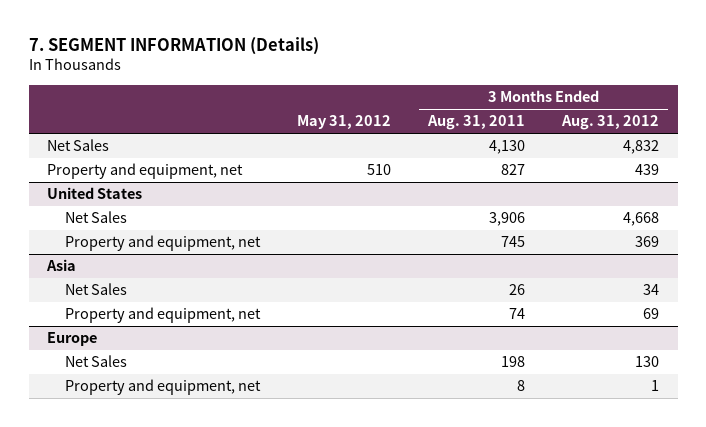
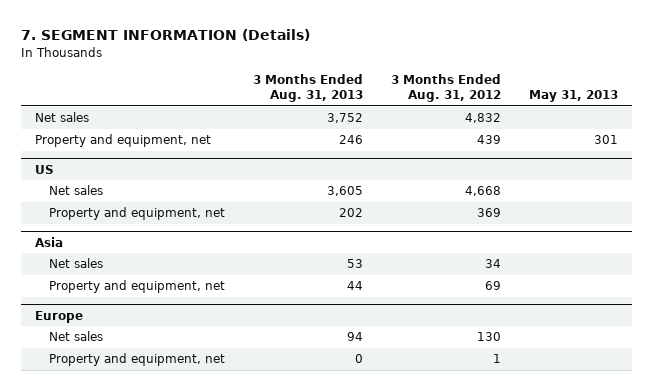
[296,115,391,130] May 31, 2012 -> none
[427,115,526,131] Aug. 31, 2011 -> none
none -> [252,73,363,103] 3 Months Ended Aug. 31, 2013
none -> [528,90,618,103] May 31, 2013
[47,139,110,152] Net Sales -> [35,112,90,123] Net sales
[47,187,143,200] United States -> none
none -> [35,164,55,174] US
[64,211,127,224] Net Sales -> [48,185,103,196] Net sales
[64,283,127,296] Net Sales -> [48,258,103,269] Net sales
[64,355,127,368] Net Sales -> [48,331,103,342] Net sales

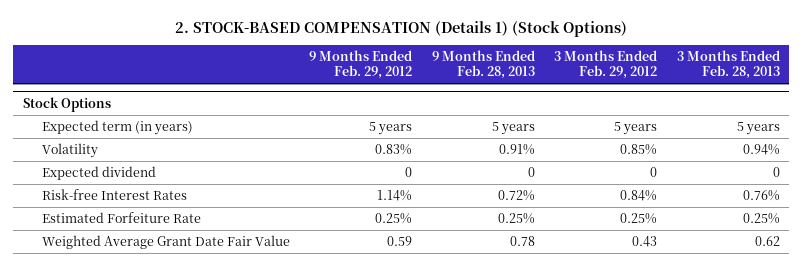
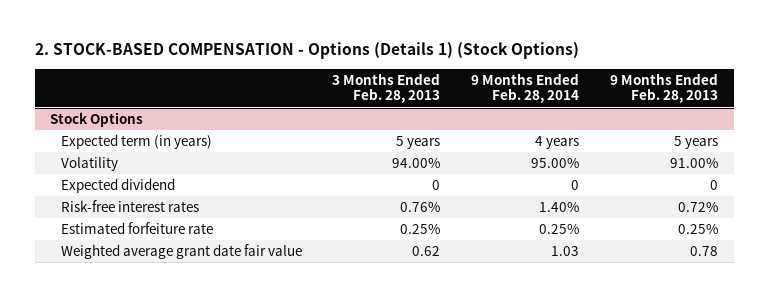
[175,20,628,37] 2. STOCK-BASED COMPENSATION (Details 1) (Stock Options) -> [34,42,579,60] 2. STOCK-BASED COMPENSATION - Options (Details 1) (Stock Options)
[309,50,413,80] 9 Months Ended Feb. 29, 2012 -> none
[554,50,658,80] 3 Months Ended Feb. 29, 2012 -> none
none -> [471,72,580,104] 9 Months Ended Feb. 28, 2014
[498,144,535,156] 0.91% -> [670,158,719,169] 91.00%
[742,144,780,156] 0.94% -> [392,158,441,169] 94.00%
[41,189,187,201] Risk-free Interest Rates -> [60,200,199,213] Risk-free interest rates
[41,212,201,224] Estimated Forfeiture Rate -> [60,222,213,235] Estimated forfeiture rate
[41,235,290,250] Weighted Average Grant Date Fair Value -> [60,244,302,260] Weighted average grant date fair value

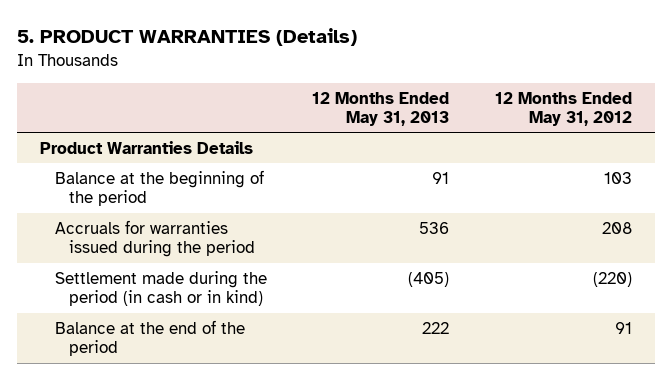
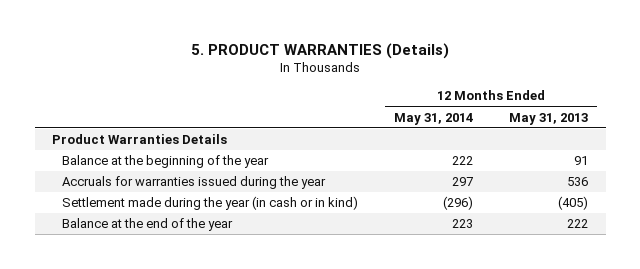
[494,91,632,127] 12 Months Ended May 31, 2012 -> none
none -> [394,112,474,125] May 31, 2014
[54,169,264,207] Balance at the beginning of the period -> [62,155,270,169] Balance at the beginning of the year
[54,219,256,258] Accruals for warranties issued during the period -> [62,176,327,190] Accruals for warranties issued during the year
[54,270,267,307] Settlement made during the period (in cash or in kind) -> [62,196,359,211] Settlement made during the year (in cash or in kind)
[54,319,245,357] Balance at the end of the period -> [62,218,234,232] Balance at the end of the year

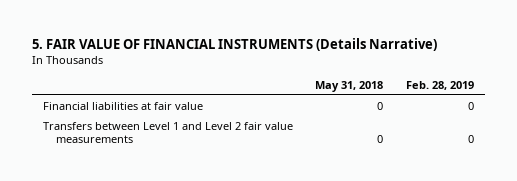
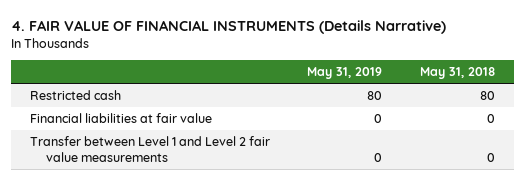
[31,37,437,51] 5. FAIR VALUE OF FINANCIAL INSTRUMENTS (Details Narrative) -> [10,19,446,34] 4. FAIR VALUE OF FINANCIAL INSTRUMENTS (Details Narrative)
[406,81,475,91] Feb. 28, 2019 -> none
none -> [307,67,383,80] May 31, 2019
none -> [29,89,121,100] Restricted cash
[42,121,293,144] Transfers between Level 1 and Level 2 fair value measurements -> [29,135,270,162] Transfer between Level 1 and Level 2 fair value measurements

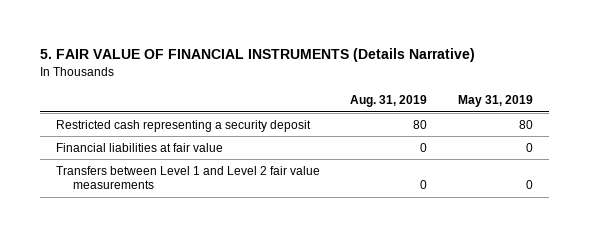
[10,19,446,34] 4. FAIR VALUE OF FINANCIAL INSTRUMENTS (Details Narrative) -> [40,48,476,63] 5. FAIR VALUE OF FINANCIAL INSTRUMENTS (Details Narrative)
[419,67,495,80] May 31, 2018 -> none
none -> [350,95,428,108] Aug. 31, 2019
[29,89,121,100] Restricted cash -> [55,119,311,132] Restricted cash representing a security deposit
[29,135,270,162] Transfer between Level 1 and Level 2 fair value measurements -> [55,165,320,190] Transfers between Level 1 and Level 2 fair value measurements

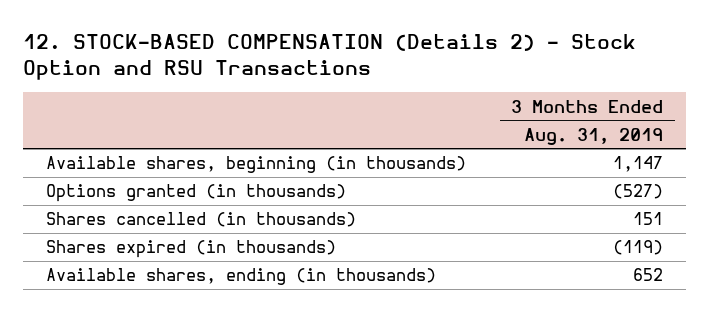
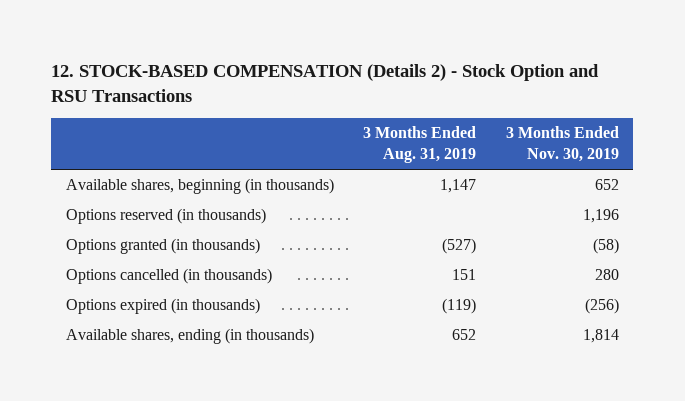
none -> [505,126,619,163] 3 Months Ended Nov. 30, 2019
none -> [66,208,267,225] Options reserved (in thousands)
[46,212,357,228] Shares cancelled (in thousands) -> [66,268,273,285] Options cancelled (in thousands)
[46,240,337,259] Shares expired (in thousands) -> [66,298,261,315] Options expired (in thousands)

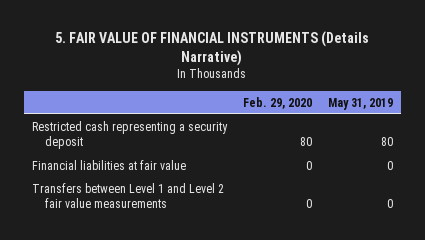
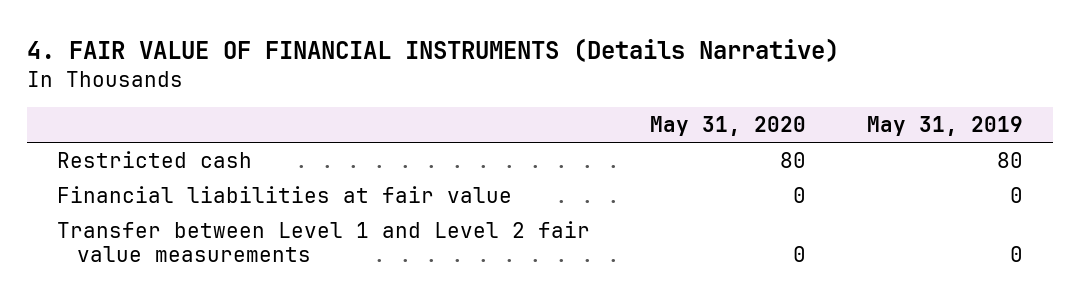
[55,30,370,66] 5. FAIR VALUE OF FINANCIAL INSTRUMENTS (Details Narrative) -> [27,38,840,63] 4. FAIR VALUE OF FINANCIAL INSTRUMENTS (Details Narrative)
[242,96,312,109] Feb. 29, 2020 -> none
none -> [650,116,807,137] May 31, 2020
[31,121,228,150] Restricted cash representing a security deposit -> [57,151,253,169] Restricted cash
[31,183,224,209] Transfers between Level 1 and Level 2 fair value measurements -> [57,221,591,262] Transfer between Level 1 and Level 2 fair value measurements

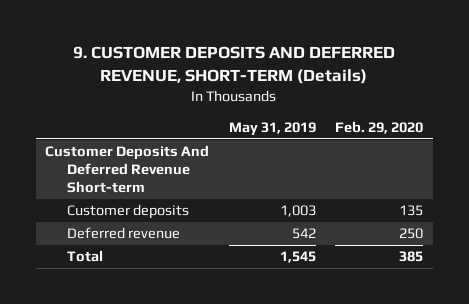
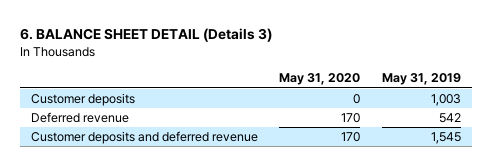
[73,46,396,85] 9. CUSTOMER DEPOSITS AND DEFERRED REVENUE, SHORT-TERM (Details) -> [20,28,273,43] 6. BALANCE SHEET DETAIL (Details 3)
[335,120,424,134] Feb. 29, 2020 -> none
none -> [279,73,361,86] May 31, 2020
[45,145,210,193] Customer Deposits And Deferred Revenue Short-term -> none
[66,250,103,263] Total -> [30,130,258,144] Customer deposits and deferred revenue

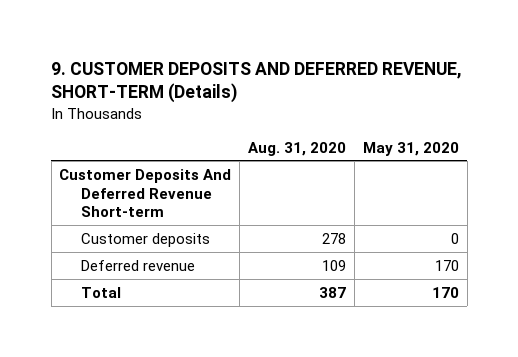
[20,28,273,43] 6. BALANCE SHEET DETAIL (Details 3) -> [51,61,462,104] 9. CUSTOMER DEPOSITS AND DEFERRED REVENUE, SHORT-TERM (Details)
[381,73,461,86] May 31, 2019 -> none
none -> [248,141,347,156] Aug. 31, 2020
none -> [59,168,232,218] Customer Deposits And Deferred Revenue Short-term
[30,130,258,144] Customer deposits and deferred revenue -> none
none -> [80,286,121,298] Total

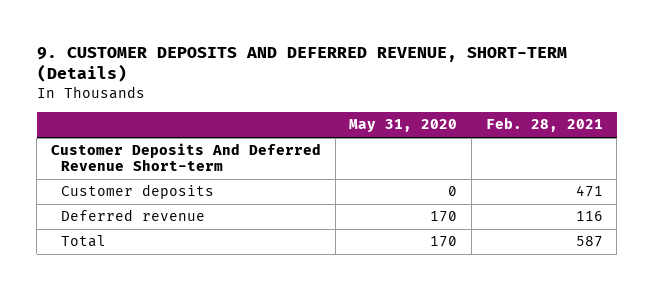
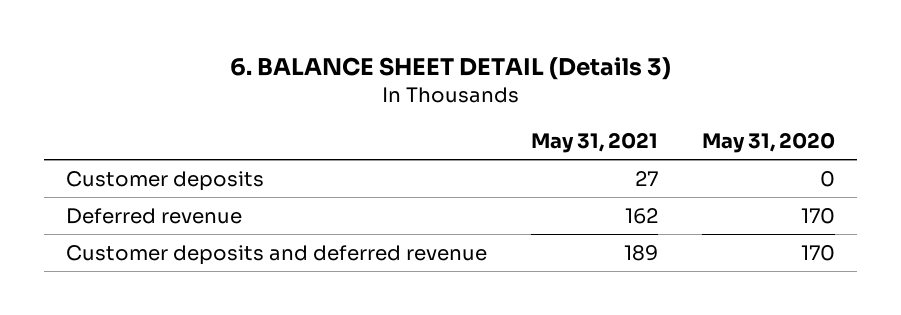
[36,46,567,83] 9. CUSTOMER DEPOSITS AND DEFERRED REVENUE, SHORT-TERM (Details) -> [229,57,671,81] 6. BALANCE SHEET DETAIL (Details 3)
[485,117,603,133] Feb. 28, 2021 -> none
none -> [531,132,659,154] May 31, 2021
[50,143,321,172] Customer Deposits And Deferred Revenue Short-term -> none
[61,235,107,248] Total -> none
none -> [66,244,488,265] Customer deposits and deferred revenue

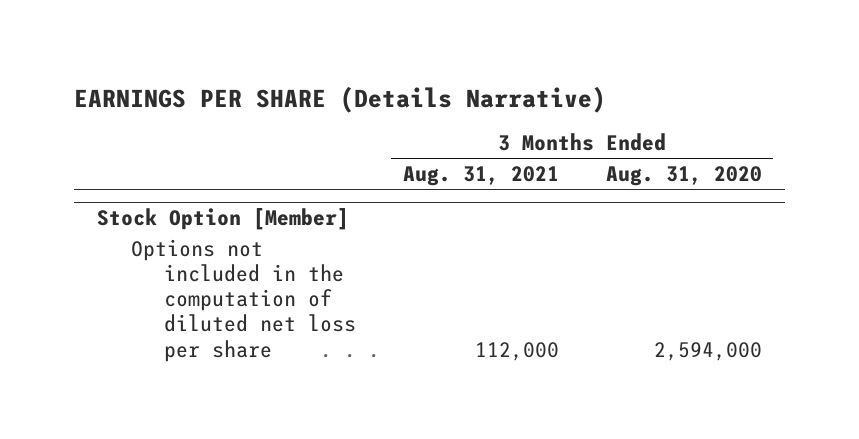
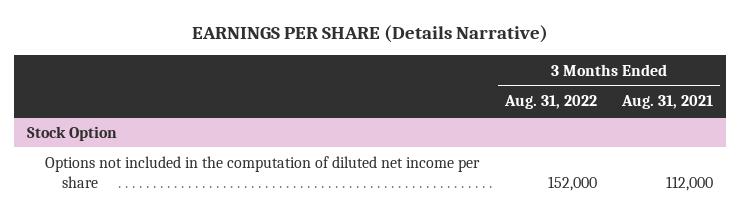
[605,166,762,187] Aug. 31, 2020 -> none
none -> [503,95,597,110] Aug. 31, 2022
[97,208,350,231] Stock Option [Member] -> [27,125,118,141] Stock Option
[130,238,357,362] Options not included in the computation of diluted net loss per share -> [44,155,480,188] Options not included in the computation of diluted net income per share

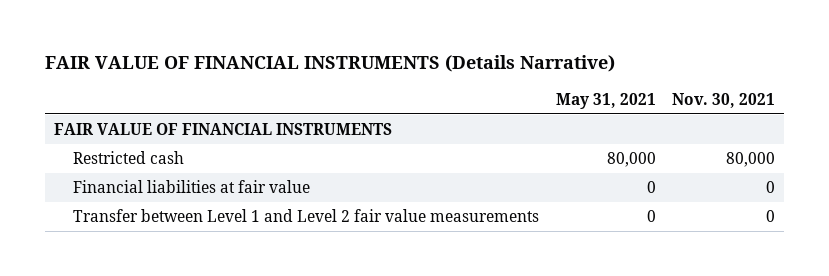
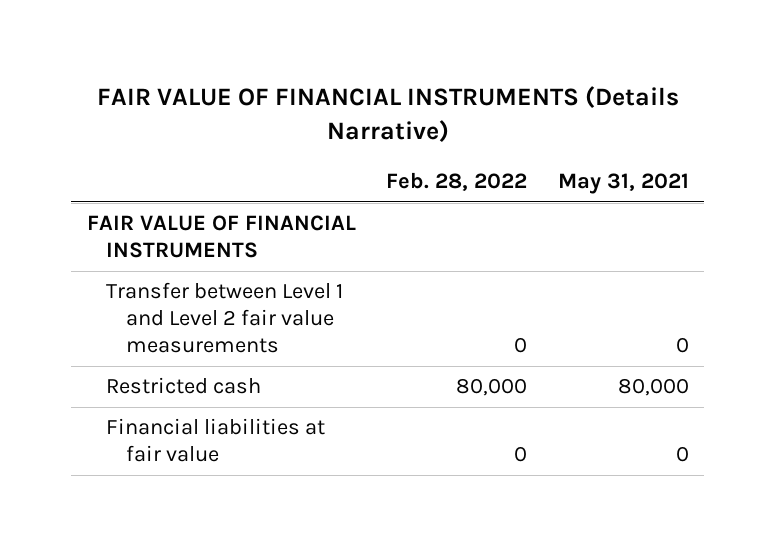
[672,92,776,108] Nov. 30, 2021 -> none
none -> [386,172,528,192] Feb. 28, 2022
[72,209,539,223] Transfer between Level 1 and Level 2 fair value measurements -> [106,282,344,354] Transfer between Level 1 and Level 2 fair value measurements

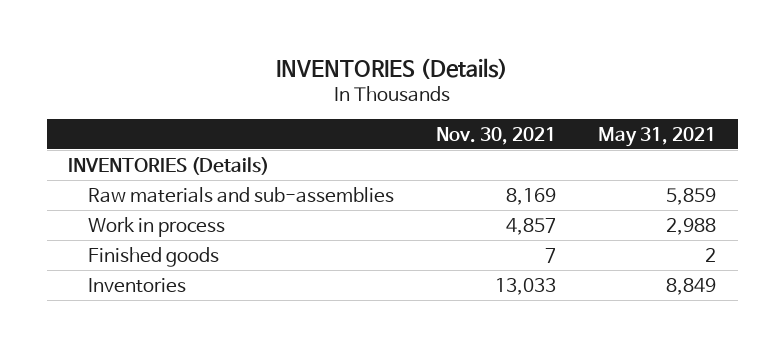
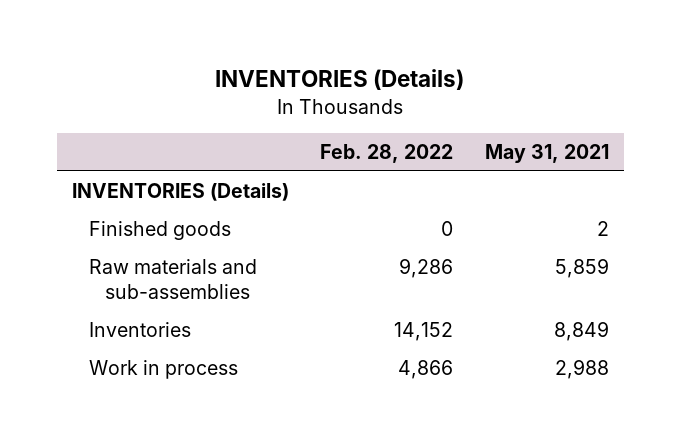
[436,126,557,145] Nov. 30, 2021 -> none
none -> [320,144,454,164] Feb. 28, 2022
[87,186,394,203] Raw materials and sub-assemblies -> [88,258,257,300] Raw materials and sub-assemblies
[87,216,225,237] Work in process -> [88,359,238,379] Work in process

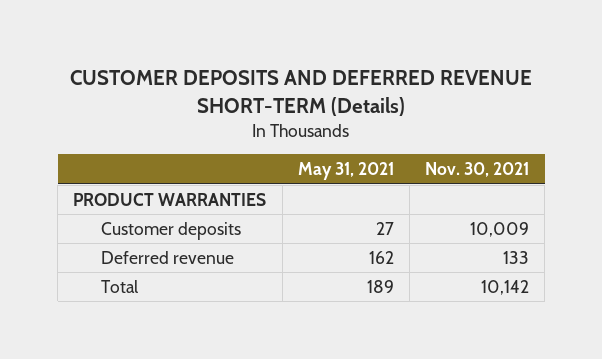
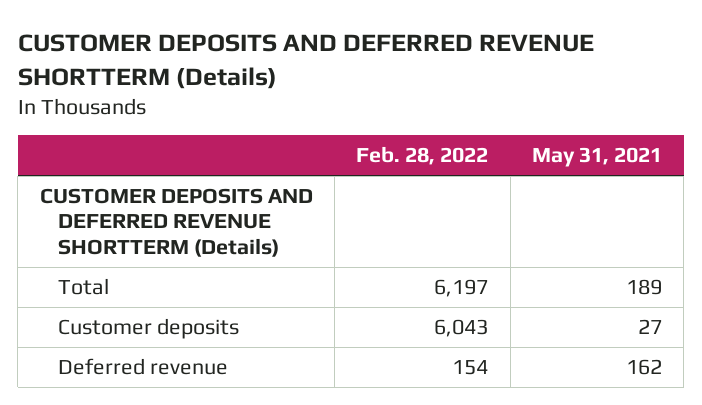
[70,70,533,116] CUSTOMER DEPOSITS AND DEFERRED REVENUE SHORT-TERM (Details) -> [17,34,594,89] CUSTOMER DEPOSITS AND DEFERRED REVENUE SHORTTERM (Details)
[424,162,529,178] Nov. 30, 2021 -> none
none -> [356,146,489,166] Feb. 28, 2022
[73,192,267,206] PRODUCT WARRANTIES -> none
none -> [39,188,313,257] CUSTOMER DEPOSITS AND DEFERRED REVENUE SHORTTERM (Details)
[100,279,138,293] Total -> [58,278,110,296] Total

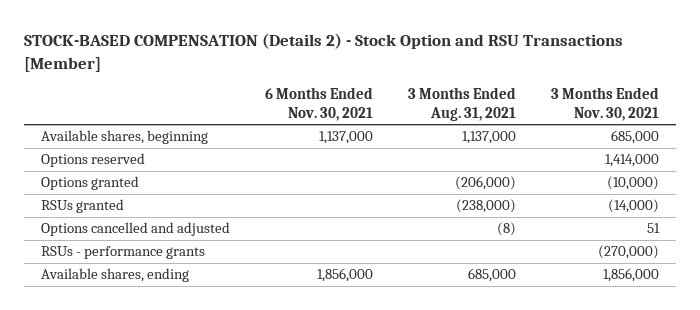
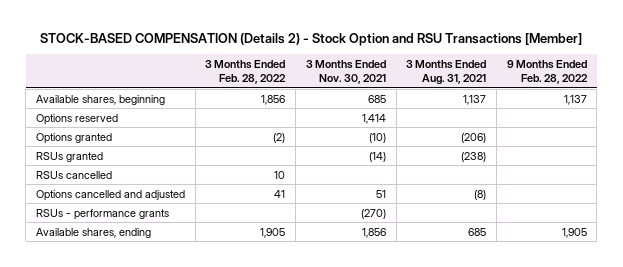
[265,87,374,121] 6 Months Ended Nov. 30, 2021 -> none
none -> [205,59,287,85] 3 Months Ended Feb. 28, 2022
none -> [506,59,588,85] 9 Months Ended Feb. 28, 2022
[462,131,517,145] 1,137,000 -> [463,94,487,105] 1,137
[610,130,659,145] 685,000 -> [367,94,386,103] 685
[604,154,659,168] 1,414,000 -> [361,113,386,124] 1,414
[455,176,517,191] (206,000) -> [461,132,487,143] (206)
[606,176,659,191] (10,000) -> [368,132,386,143] (10)
[456,199,517,214] (238,000) -> [461,151,487,162] (238)
[607,199,659,214] (14,000) -> [368,151,386,162] (14)
none -> [35,170,112,179] RSUs cancelled
[597,245,659,260] (270,000) -> [360,208,386,219] (270)
[468,268,517,283] 685,000 -> [468,227,487,236] 685
[602,268,659,283] 1,856,000 -> [361,227,386,238] 1,856

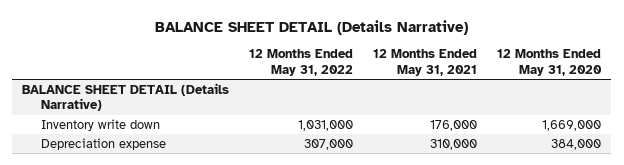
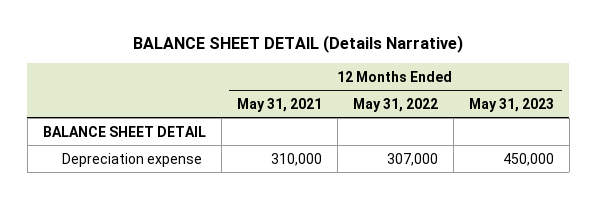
[497,49,603,76] 12 Months Ended May 31, 2020 -> none
none -> [468,97,554,112] May 31, 2023
[40,118,160,131] Inventory write down -> none
[22,82,230,112] BALANCE SHEET DETAIL (Details Narrative) -> [42,125,206,137] BALANCE SHEET DETAIL

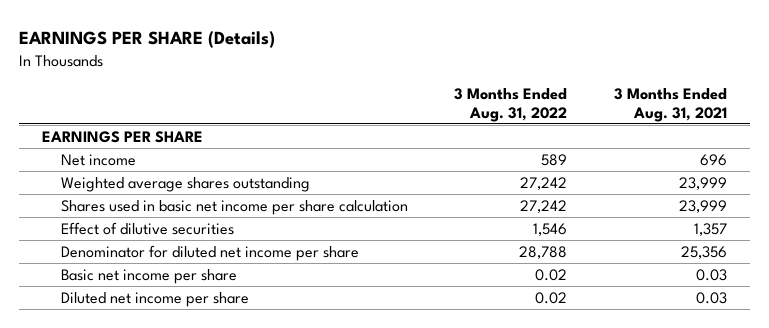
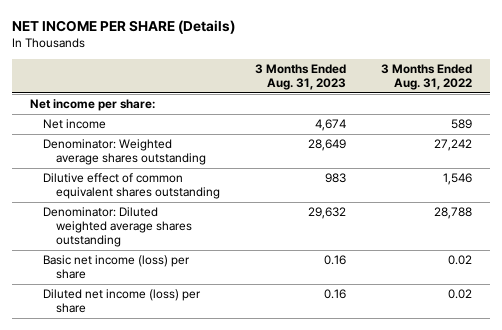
[18,31,275,49] EARNINGS PER SHARE (Details) -> [12,19,236,34] NET INCOME PER SHARE (Details)
[613,87,727,122] 3 Months Ended Aug. 31, 2021 -> none
none -> [255,64,347,91] 3 Months Ended Aug. 31, 2023
[42,130,204,143] EARNINGS PER SHARE -> [29,99,155,112] Net income per share:
[60,176,310,192] Weighted average shares outstanding -> none
[60,199,408,215] Shares used in basic net income per share calculation -> [43,139,207,166] Denominator: Weighted average shares outstanding
[60,221,234,235] Effect of dilutive securities -> [43,173,221,200] Dilutive effect of common equivalent shares outstanding
[60,244,359,261] Denominator for diluted net income per share -> [43,207,193,248] Denominator: Diluted weighted average shares outstanding
[60,268,237,284] Basic net income per share -> [43,255,191,280] Basic net income (loss) per share
[60,291,249,307] Diluted net income per share -> [43,289,202,314] Diluted net income (loss) per share

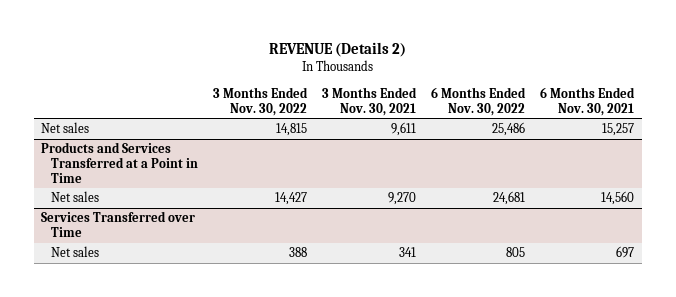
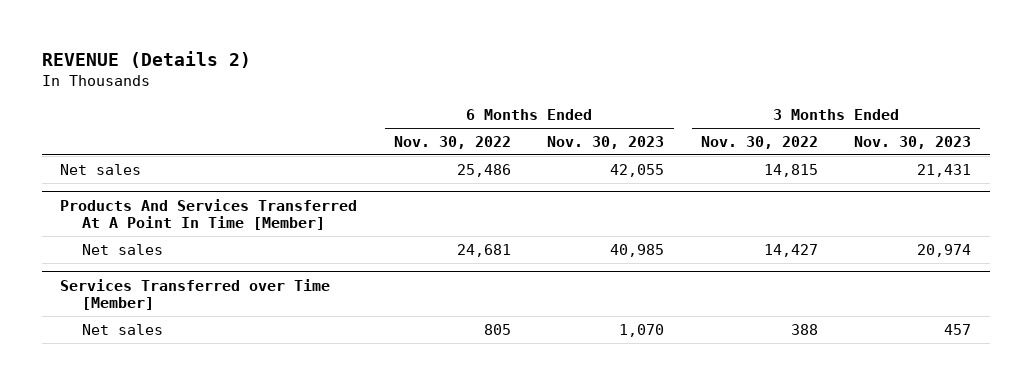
[322,86,418,116] 3 Months Ended Nov. 30, 2021 -> none
[540,86,636,116] 6 Months Ended Nov. 30, 2021 -> none
none -> [547,135,665,149] Nov. 30, 2023
none -> [854,135,972,149] Nov. 30, 2023
[41,142,199,183] Products and Services Transferred at a Point in Time -> [60,198,358,231] Products And Services Transferred At A Point In Time [Member]
[41,211,196,238] Services Transferred over Time -> [60,278,331,311] Services Transferred over Time [Member]

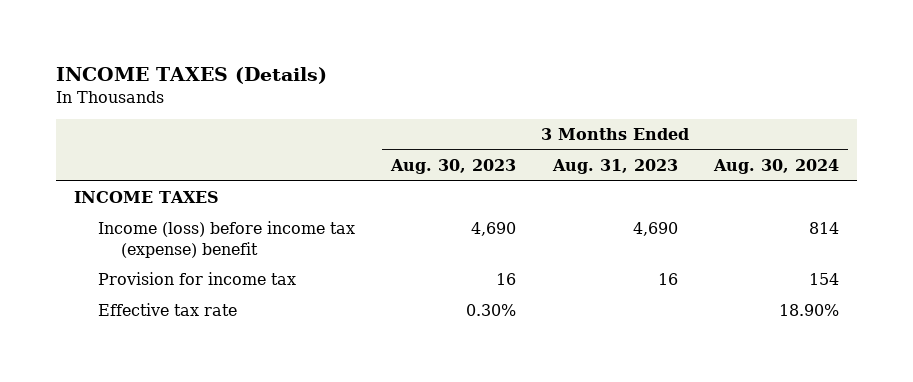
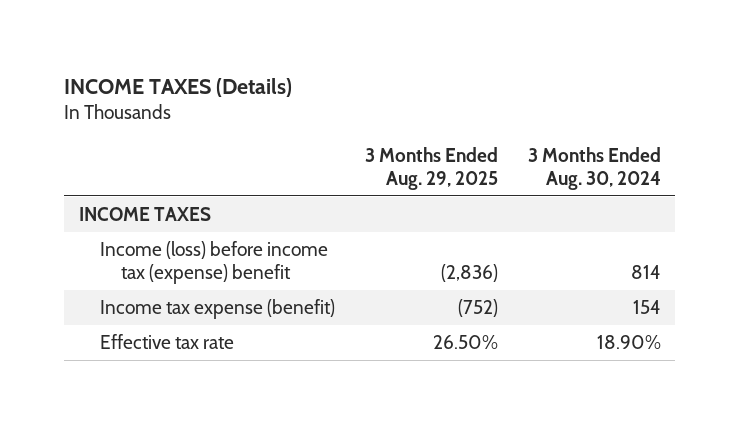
[390,159,517,175] Aug. 30, 2023 -> none
[551,159,678,175] Aug. 31, 2023 -> none
none -> [364,147,498,190] 3 Months Ended Aug. 29, 2025
[97,272,296,286] Provision for income tax -> [100,299,336,320] Income tax expense (benefit)

